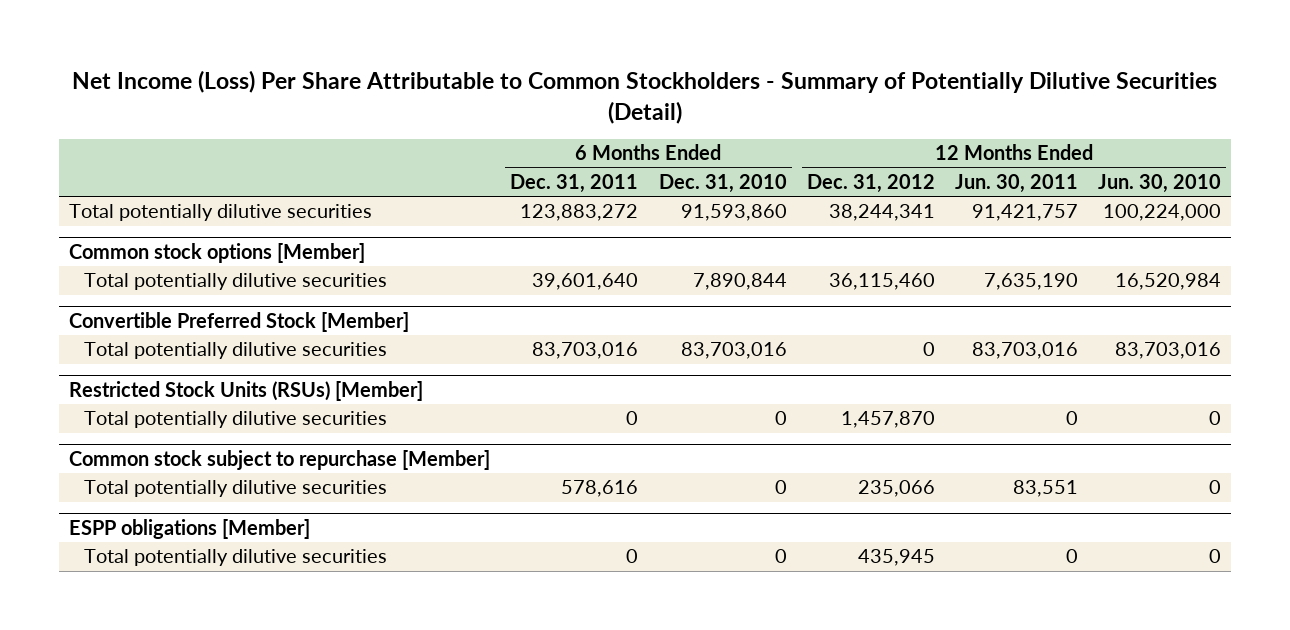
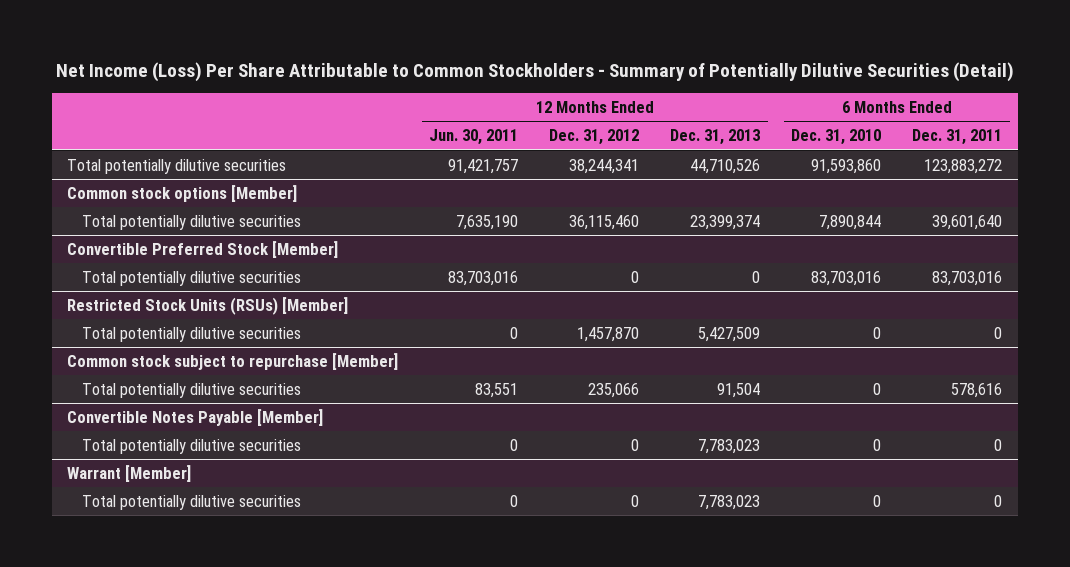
[1098,174,1222,194] Jun. 30, 2010 -> none
none -> [670,129,761,146] Dec. 31, 2013
[69,518,311,539] ESPP obligations [Member] -> none
none -> [67,408,324,426] Convertible Notes Payable [Member]
[857,549,935,567] 435,945 -> [631,438,640,451] 0
none -> [67,464,192,482] Warrant [Member]
none -> [81,494,301,510] Total potentially dilutive securities

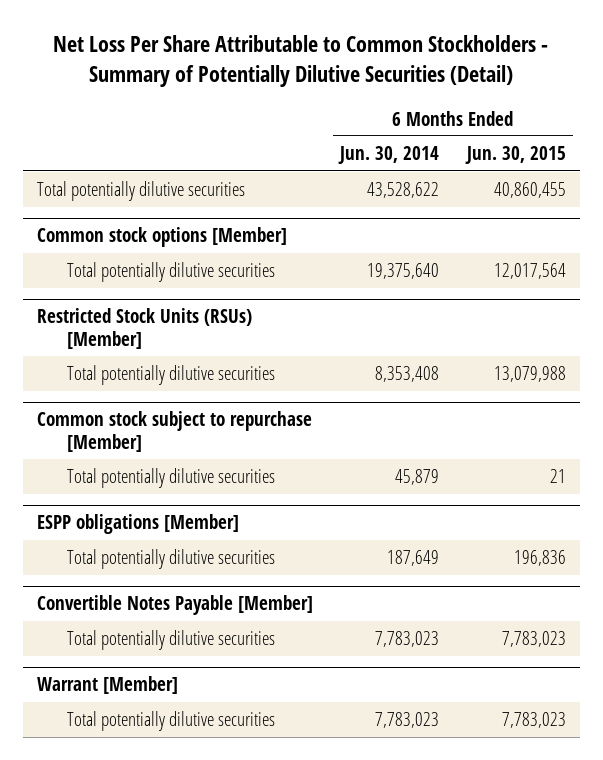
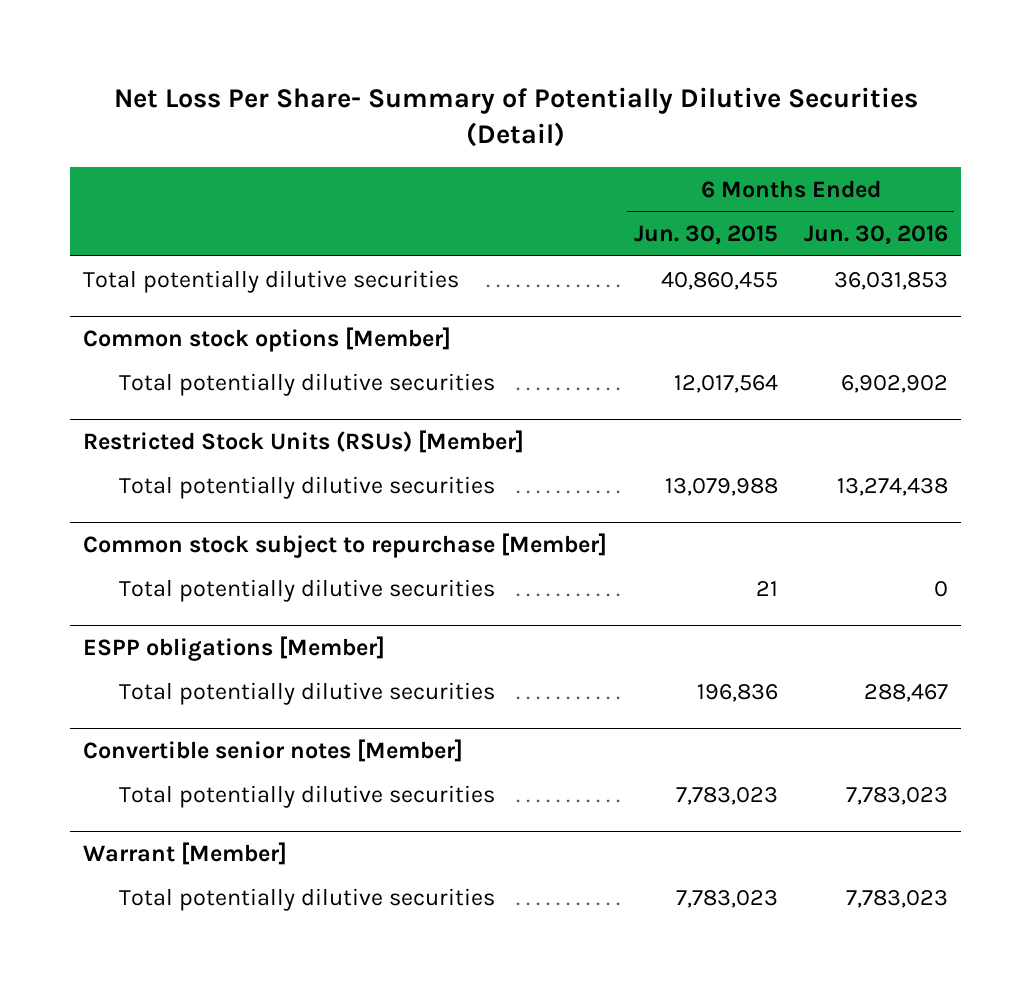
[53,35,549,88] Net Loss Per Share Attributable to Common Stockholders - Summary of Potentially Dilutive Securities (Detail) -> [113,86,918,148] Net Loss Per Share- Summary of Potentially Dilutive Securities (Detail)
[338,146,440,165] Jun. 30, 2014 -> none
none -> [803,225,948,246] Jun. 30, 2016
[36,595,313,616] Convertible Notes Payable [Member] -> [83,738,464,762] Convertible senior notes [Member]

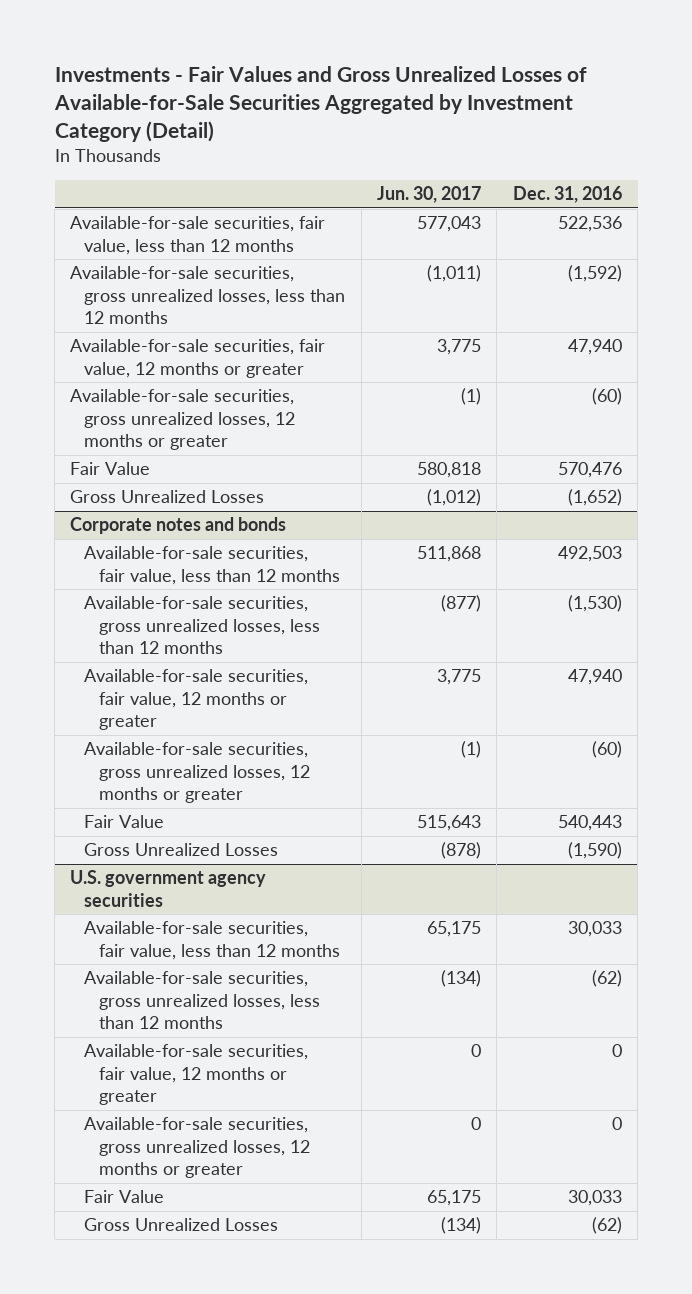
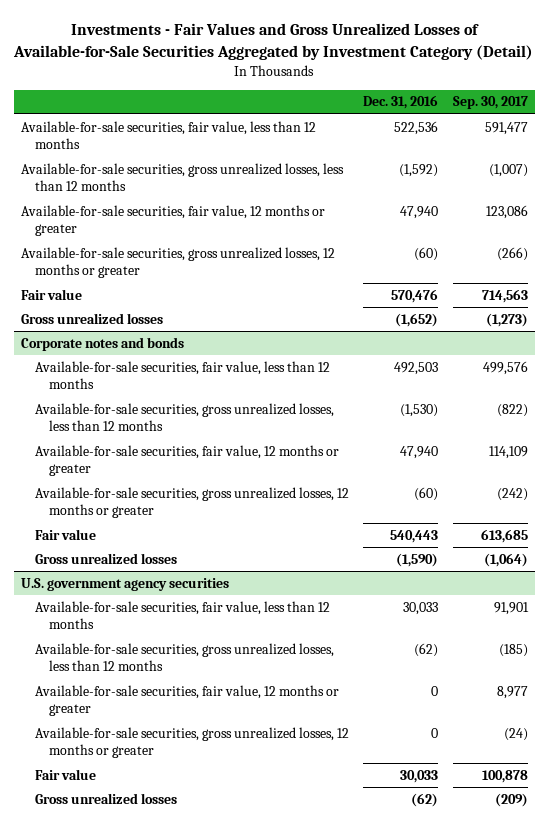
[377,186,482,204] Jun. 30, 2017 -> none
none -> [452,96,528,110] Sep. 30, 2017
[70,462,151,476] Fair Value -> [21,288,83,300] Fair value
[70,490,265,504] Gross Unrealized Losses -> [21,312,164,324] Gross unrealized losses
[84,815,165,829] Fair Value -> [34,528,96,540] Fair value
[84,843,279,857] Gross Unrealized Losses -> [34,552,177,564] Gross unrealized losses
[84,1190,165,1204] Fair Value -> [34,768,96,780] Fair value
[84,1218,279,1232] Gross Unrealized Losses -> [34,792,177,804] Gross unrealized losses

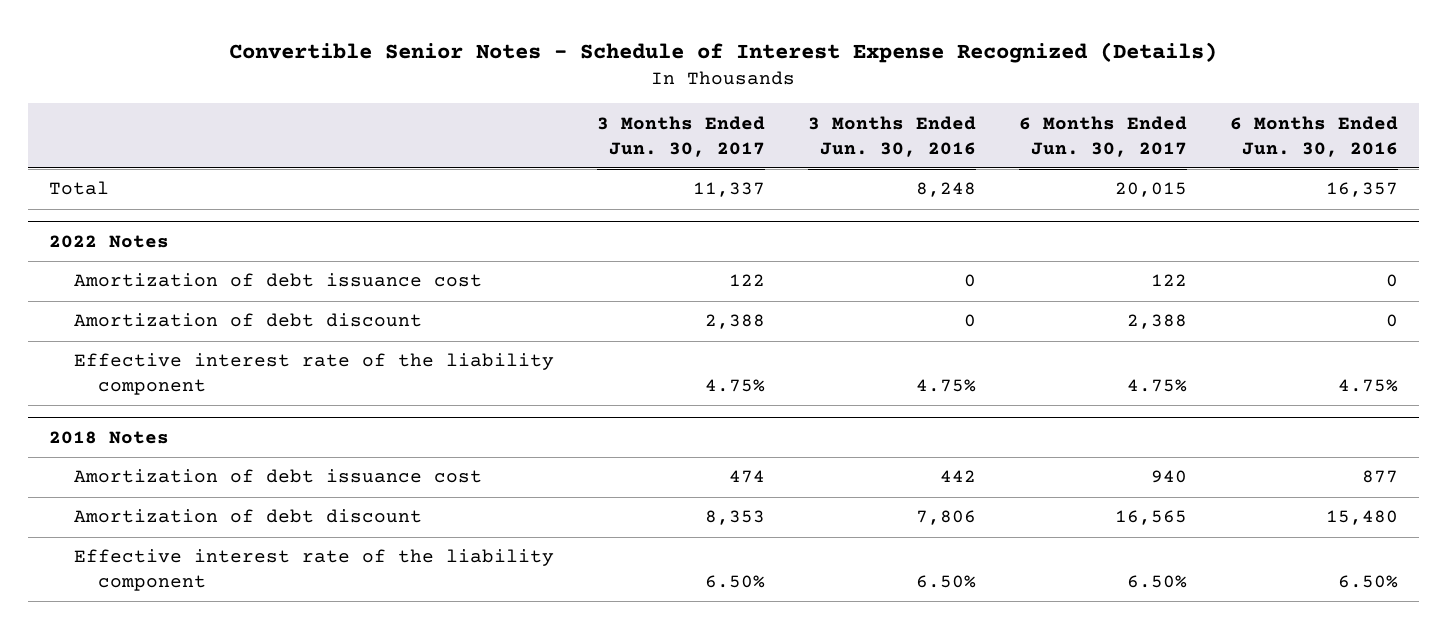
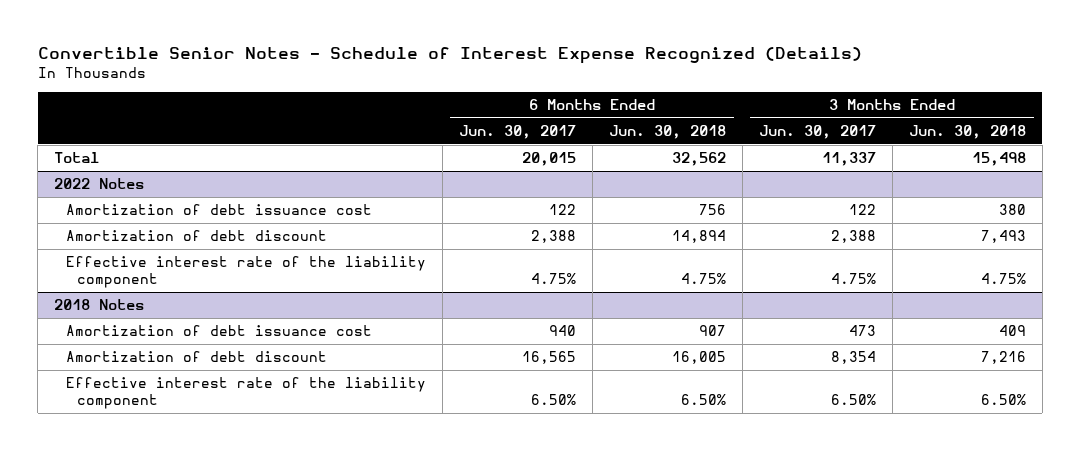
[807,115,976,157] 3 Months Ended Jun. 30, 2016 -> none
[1229,115,1398,157] 6 Months Ended Jun. 30, 2016 -> none
none -> [608,125,726,140] Jun. 30, 2018
none -> [908,125,1026,140] Jun. 30, 2018
[728,470,765,484] 474 -> [848,325,876,337] 473
[704,510,765,526] 8,353 -> [830,351,876,365] 8,354

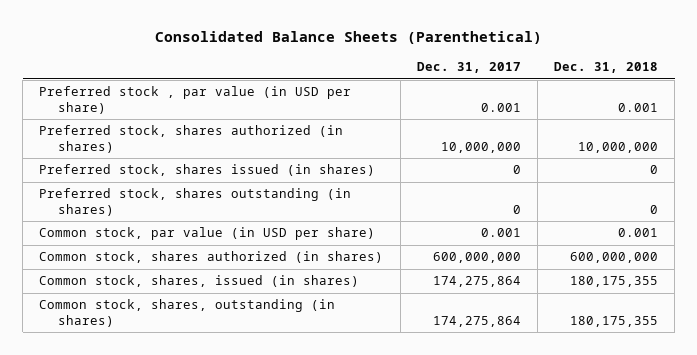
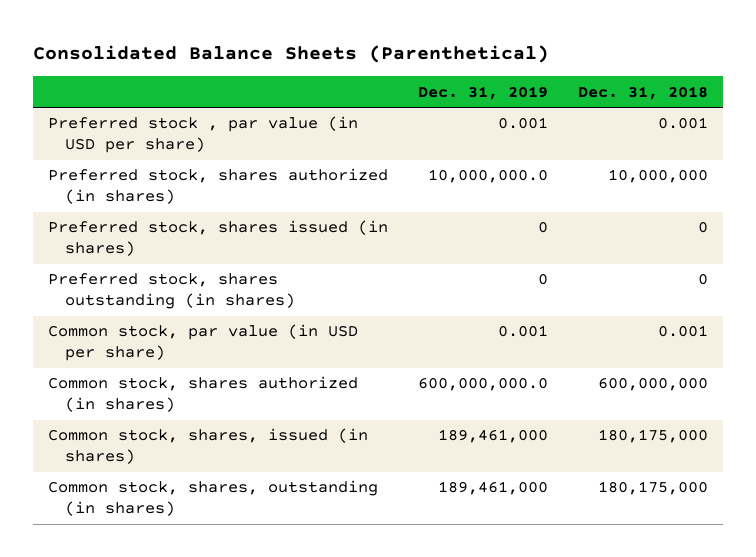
[416,62,521,74] Dec. 31, 2017 -> none
none -> [417,85,548,100] Dec. 31, 2019
[570,276,659,288] 180,175,355 -> [598,429,709,444] 180,175,000
[570,315,659,327] 180,175,355 -> [598,481,709,496] 180,175,000

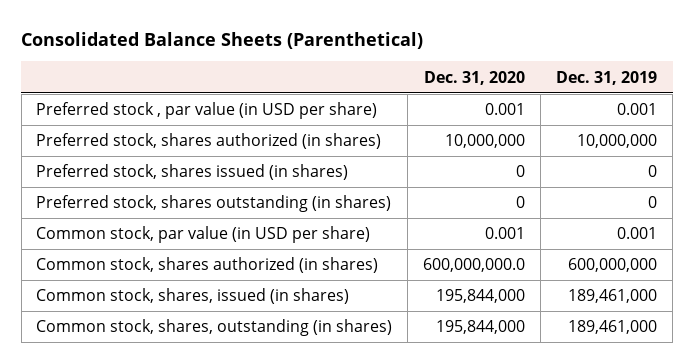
[578,85,709,100] Dec. 31, 2018 -> none
none -> [424,70,526,85] Dec. 31, 2020
[427,169,548,184] 10,000,000.0 -> [577,134,658,149] 10,000,000
[417,377,548,392] 600,000,000.0 -> [568,258,658,273] 600,000,000

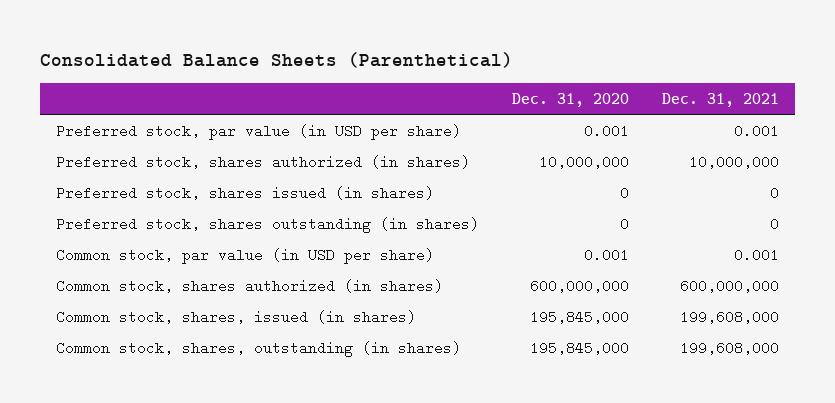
[556,70,658,85] Dec. 31, 2019 -> none
none -> [661,93,779,108] Dec. 31, 2021
[36,102,378,120] Preferred stock , par value (in USD per share) -> [56,123,462,140] Preferred stock, par value (in USD per share)
[423,258,526,273] 600,000,000.0 -> [530,278,630,293] 600,000,000
[436,289,526,304] 195,844,000 -> [530,309,630,324] 195,845,000
[436,320,526,335] 195,844,000 -> [530,340,630,355] 195,845,000

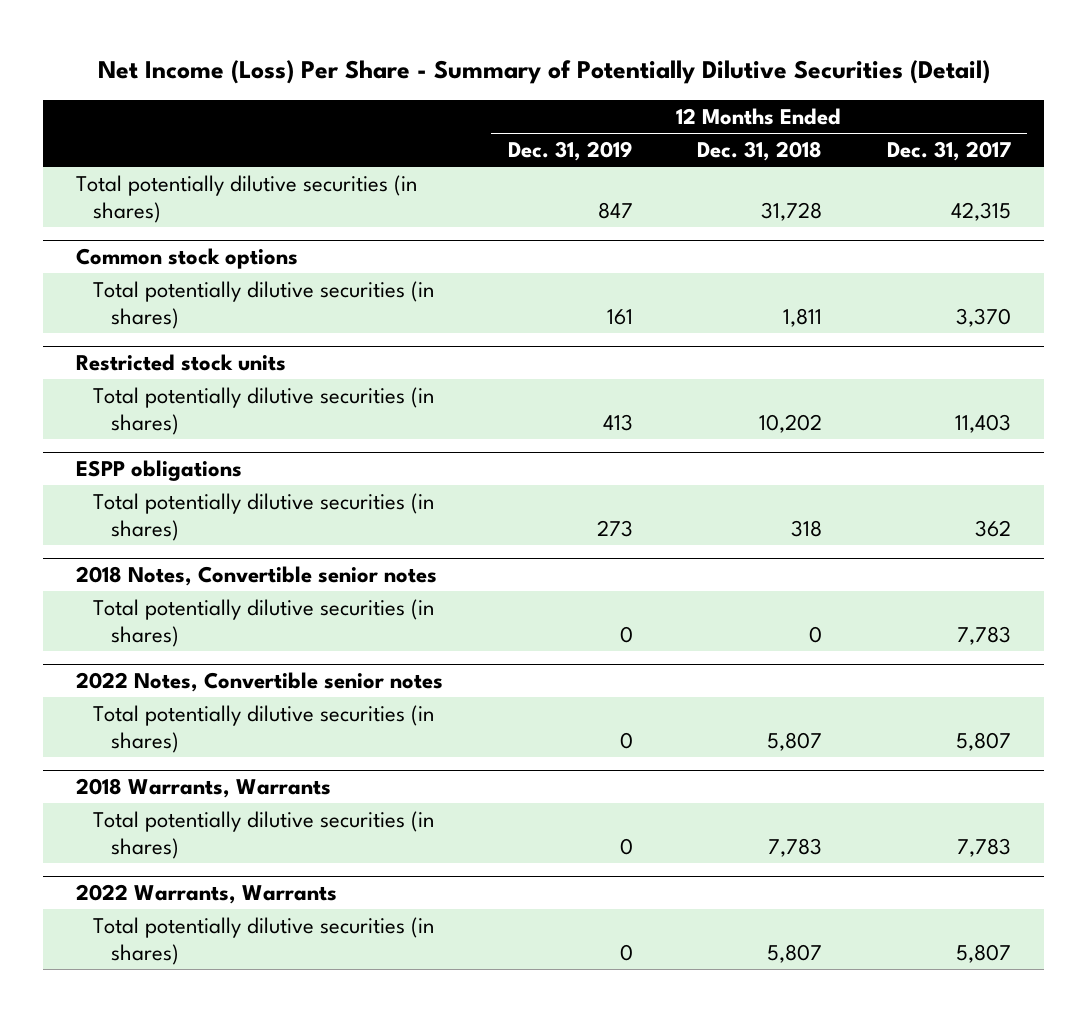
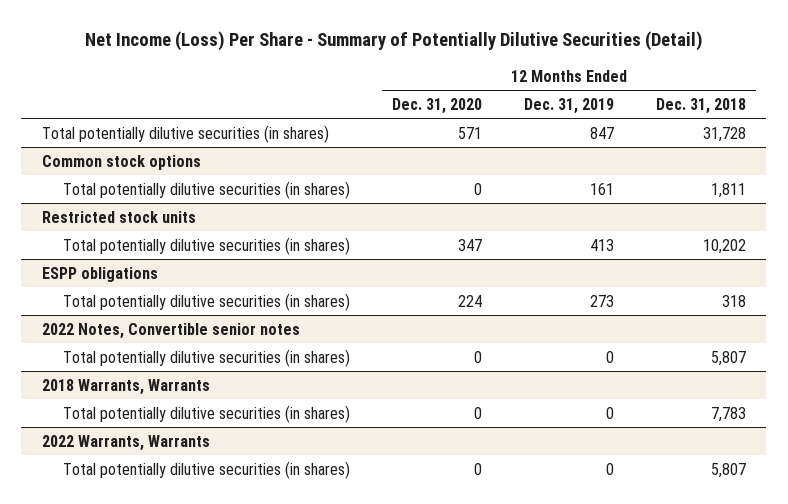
[887,141,1012,162] Dec. 31, 2017 -> none
none -> [391,97,482,114] Dec. 31, 2020
[75,566,437,587] 2018 Notes, Convertible senior notes -> none
[93,598,435,647] Total potentially dilutive securities (in shares) -> none

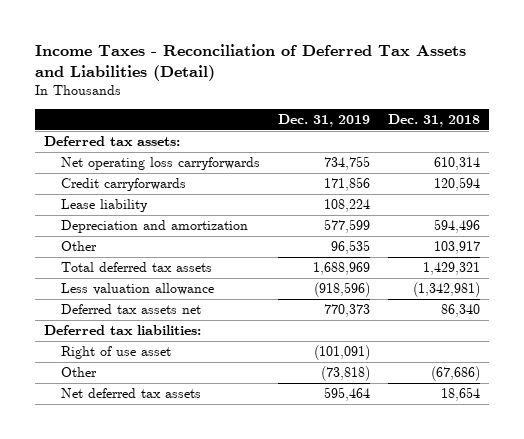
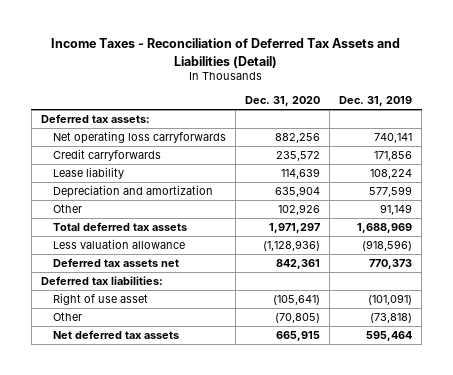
[387,113,480,127] Dec. 31, 2018 -> none
none -> [245,96,321,107] Dec. 31, 2020
[323,156,370,171] 734,755 -> [374,132,413,143] 740,141
[330,240,370,255] 96,535 -> [380,203,413,215] 91,149

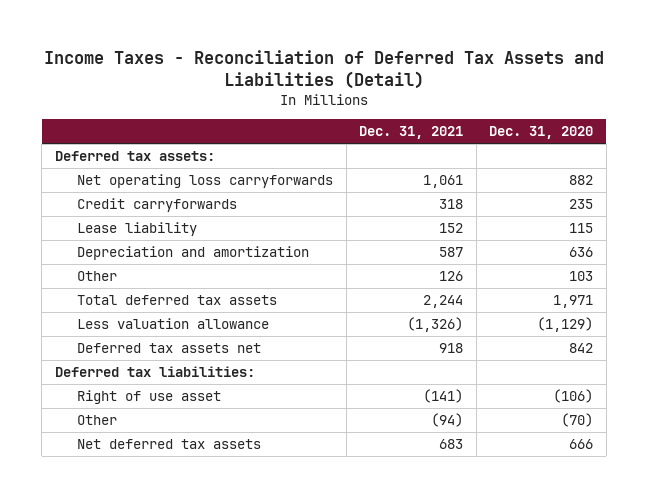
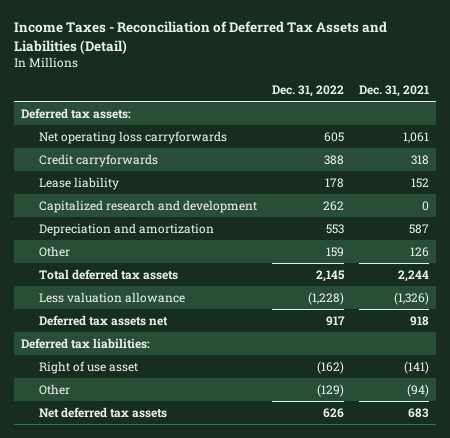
[489,126,594,140] Dec. 31, 2020 -> none
none -> [271,85,344,98] Dec. 31, 2022
none -> [38,199,257,213] Capitalized research and development

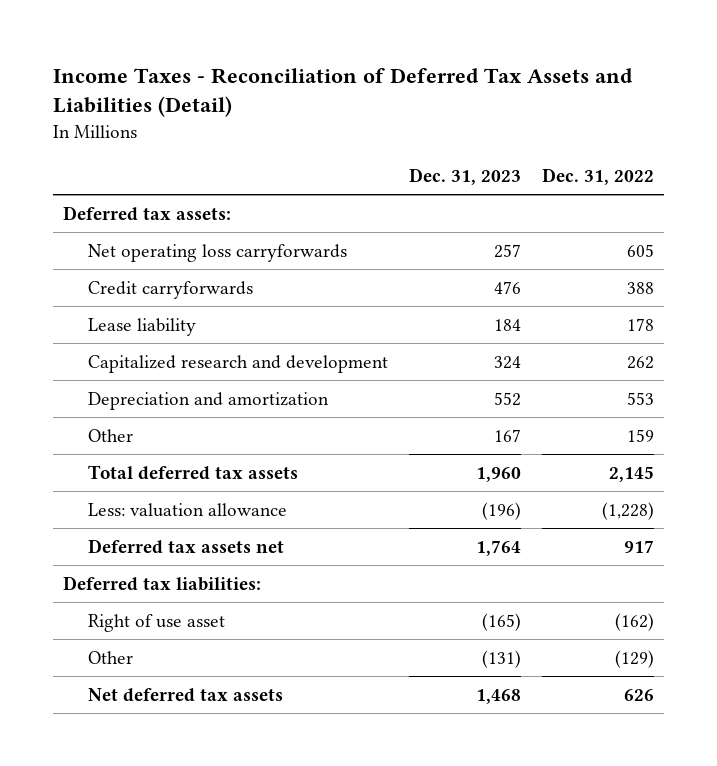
[358,85,429,98] Dec. 31, 2021 -> none
none -> [408,167,521,185] Dec. 31, 2023
[38,291,185,303] Less valuation allowance -> [87,502,287,517] Less: valuation allowance

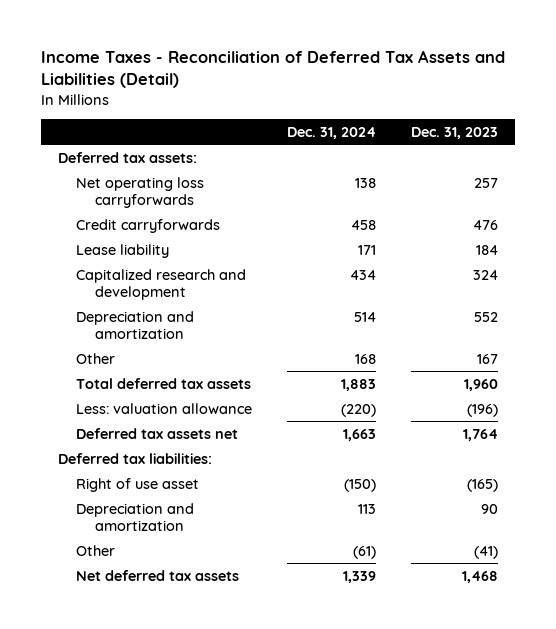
[541,167,654,185] Dec. 31, 2022 -> none
none -> [287,126,377,139] Dec. 31, 2024
none -> [76,502,195,531] Depreciation and amortization
[481,649,521,668] (131) -> [473,545,498,559] (41)

